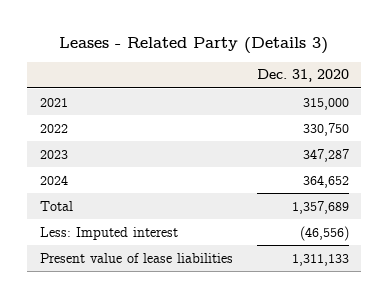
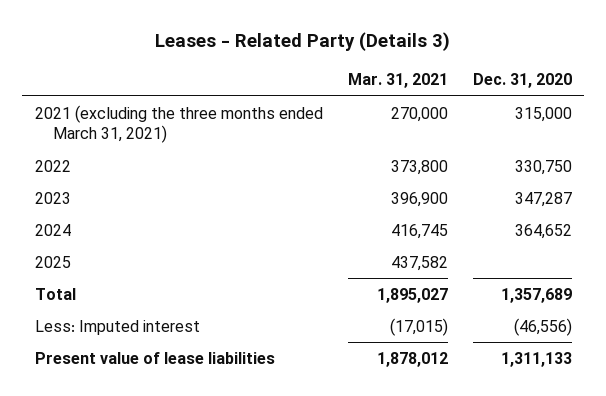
none -> [347,73,448,89] Mar. 31, 2021
[39,97,68,107] 2021 -> [34,104,323,144] 2021 (excluding the three months ended March 31, 2021)
none -> [34,255,71,268] 2025

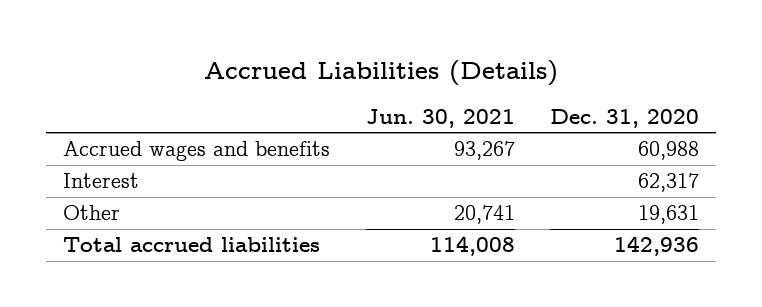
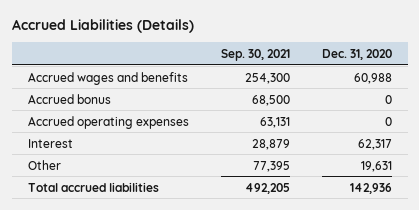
[365,108,515,128] Jun. 30, 2021 -> none
none -> [220,48,290,61] Sep. 30, 2021
none -> [27,93,111,104] Accrued bonus
none -> [27,115,189,129] Accrued operating expenses

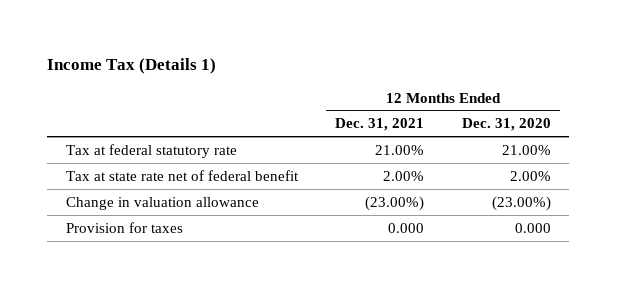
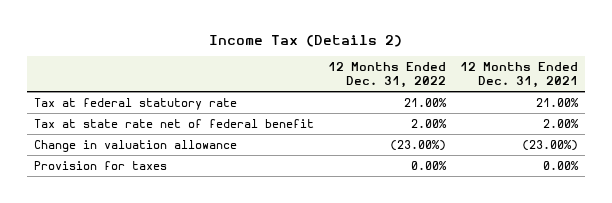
[47,58,217,75] Income Tax (Details 1) -> [208,34,402,47] Income Tax (Details 2)
[461,118,551,132] Dec. 31, 2020 -> none
none -> [327,61,446,89] 12 Months Ended Dec. 31, 2022
[388,222,425,233] 0.000 -> [542,160,579,170] 0.00%

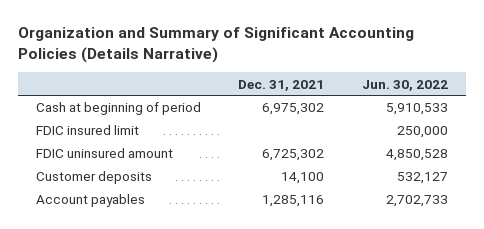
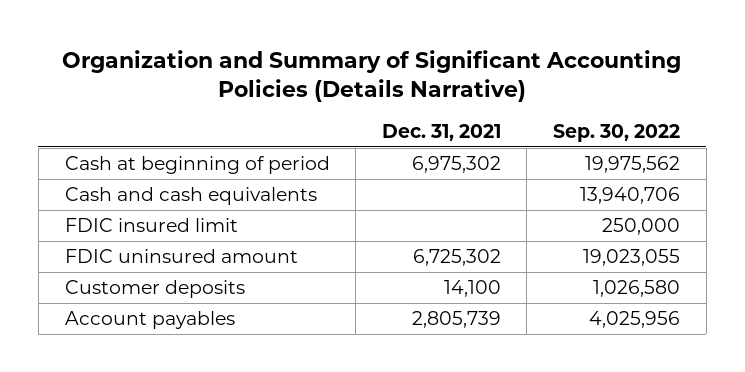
[361,79,448,91] Jun. 30, 2022 -> none
none -> [552,124,680,143] Sep. 30, 2022
none -> [64,186,317,205] Cash and cash equivalents
[262,195,325,208] 1,285,116 -> [411,310,501,328] 2,805,739

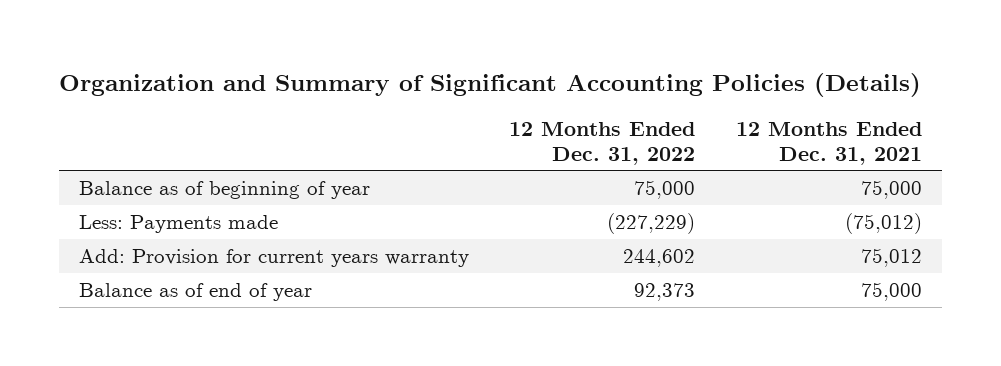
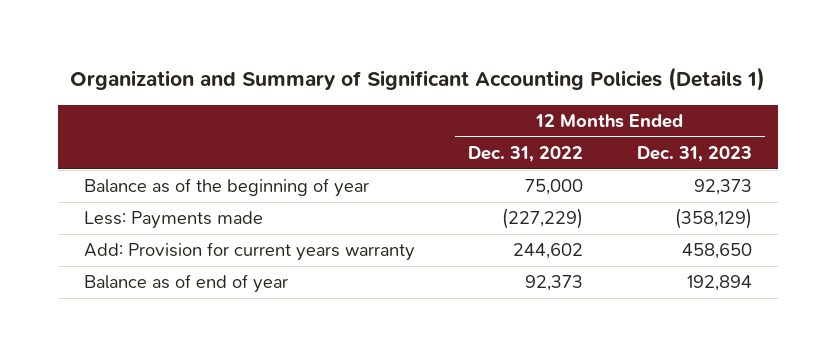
[58,73,921,98] Organization and Summary of Significant Accounting Policies (Details) -> [69,67,765,92] Organization and Summary of Significant Accounting Policies (Details 1)
[735,122,922,165] 12 Months Ended Dec. 31, 2021 -> none
none -> [636,146,752,163] Dec. 31, 2023
[78,180,370,199] Balance as of beginning of year -> [84,178,370,198] Balance as of the beginning of year

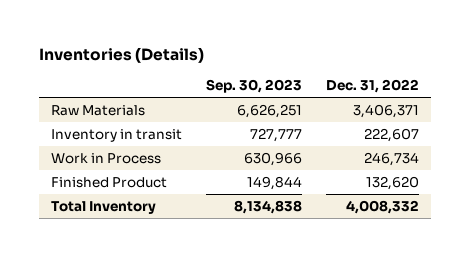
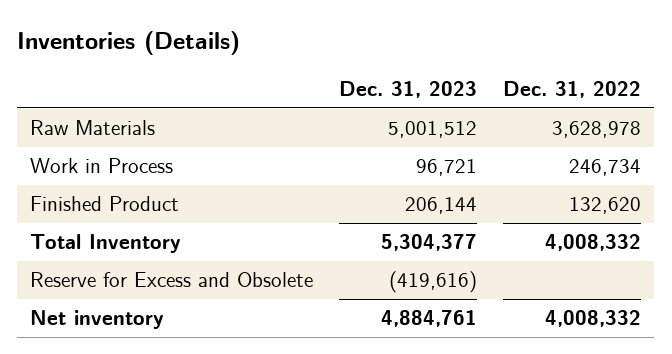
[205,79,302,94] Sep. 30, 2023 -> none
none -> [339,80,478,98] Dec. 31, 2023
[50,128,182,142] Inventory in transit -> none
[353,103,420,118] 3,406,371 -> [552,121,642,139] 3,628,978
none -> [30,272,314,288] Reserve for Excess and Obsolete
none -> [30,310,165,330] Net inventory

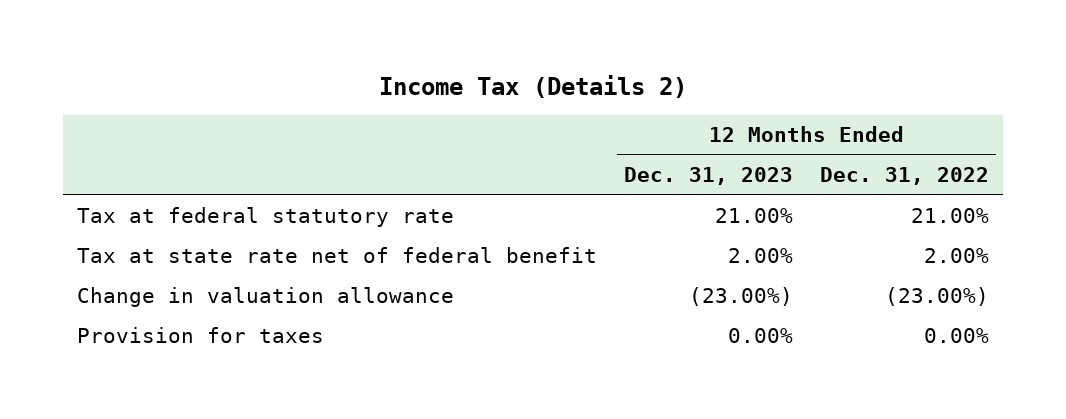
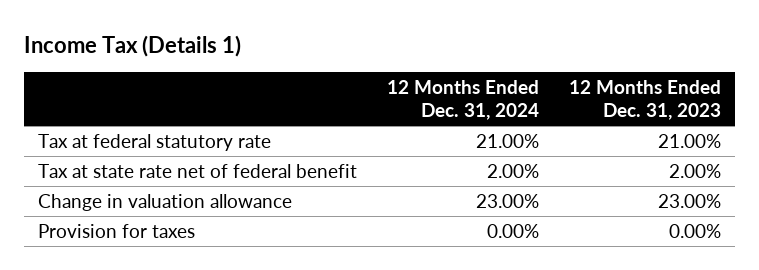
[378,74,687,98] Income Tax (Details 2) -> [23,34,241,57] Income Tax (Details 1)
[820,167,990,186] Dec. 31, 2022 -> none
none -> [386,79,539,120] 12 Months Ended Dec. 31, 2024
[688,287,793,307] (23.00%) -> [657,193,721,208] 23.00%

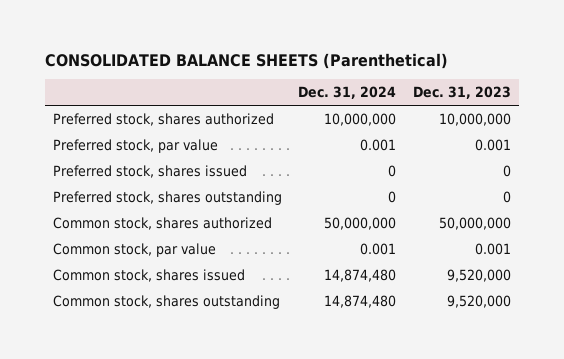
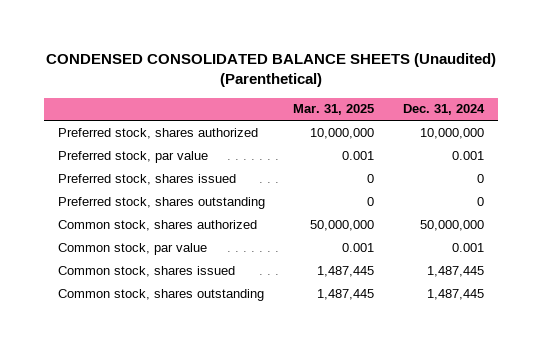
[44,52,448,69] CONSOLIDATED BALANCE SHEETS (Parenthetical) -> [45,53,496,88] CONDENSED CONSOLIDATED BALANCE SHEETS (Unaudited) (Parenthetical)
[412,86,511,100] Dec. 31, 2023 -> none
none -> [293,104,375,116] Mar. 31, 2025
[324,268,397,282] 14,874,480 -> [426,265,484,277] 1,487,445
[324,294,397,308] 14,874,480 -> [426,288,484,300] 1,487,445

